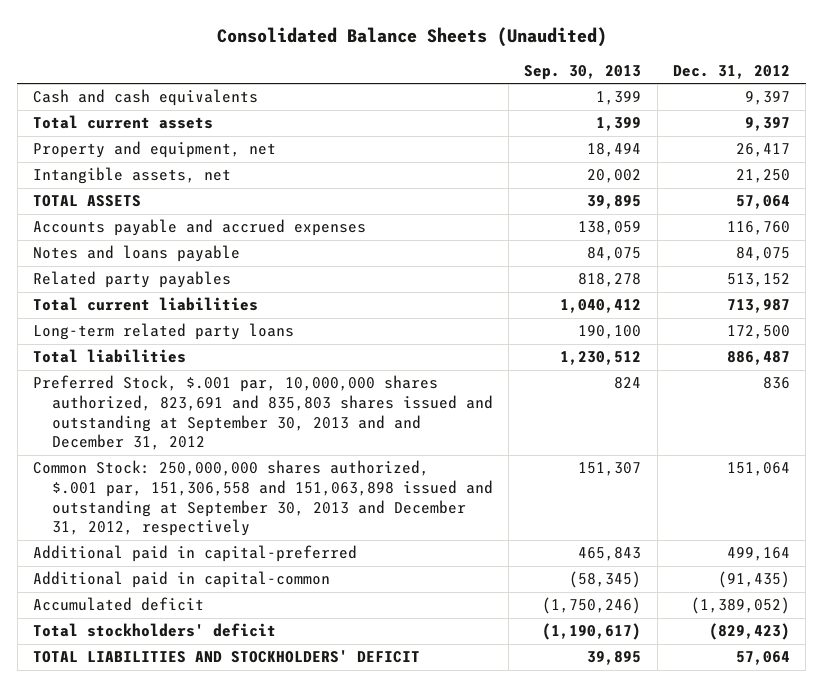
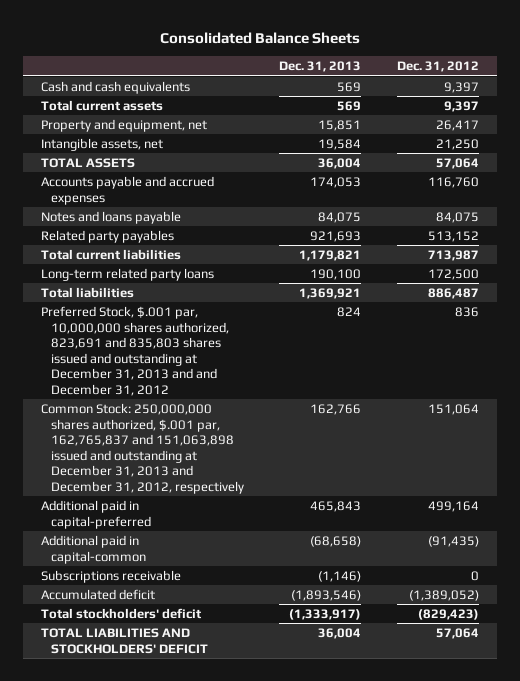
[216,26,607,47] Consolidated Balance Sheets (Unaudited) -> [160,32,361,45] Consolidated Balance Sheets
[524,64,642,80] Sep. 30, 2013 -> none
none -> [279,61,362,73] Dec. 31, 2013
[33,375,493,451] Preferred Stock, $.001 par, 10,000,000 shares authorized, 823,691 and 835,803 shares issued and outstanding at September 30, 2013 and and December 31, 2012 -> [40,305,229,396] Preferred Stock, $.001 par, 10,000,000 shares authorized, 823,691 and 835,803 shares issued and outstanding at December 31, 2013 and and December 31, 2012
[33,460,493,537] Common Stock: 250,000,000 shares authorized, $.001 par, 151,306,558 and 151,063,898 issued and outstanding at September 30, 2013 and December 31, 2012, respectively -> [40,402,244,494] Common Stock: 250,000,000 shares authorized, $.001 par, 162,765,837 and 151,063,898 issued and outstanding at December 31, 2013 and December 31, 2012, respectively
none -> [40,569,181,583] Subscriptions receivable

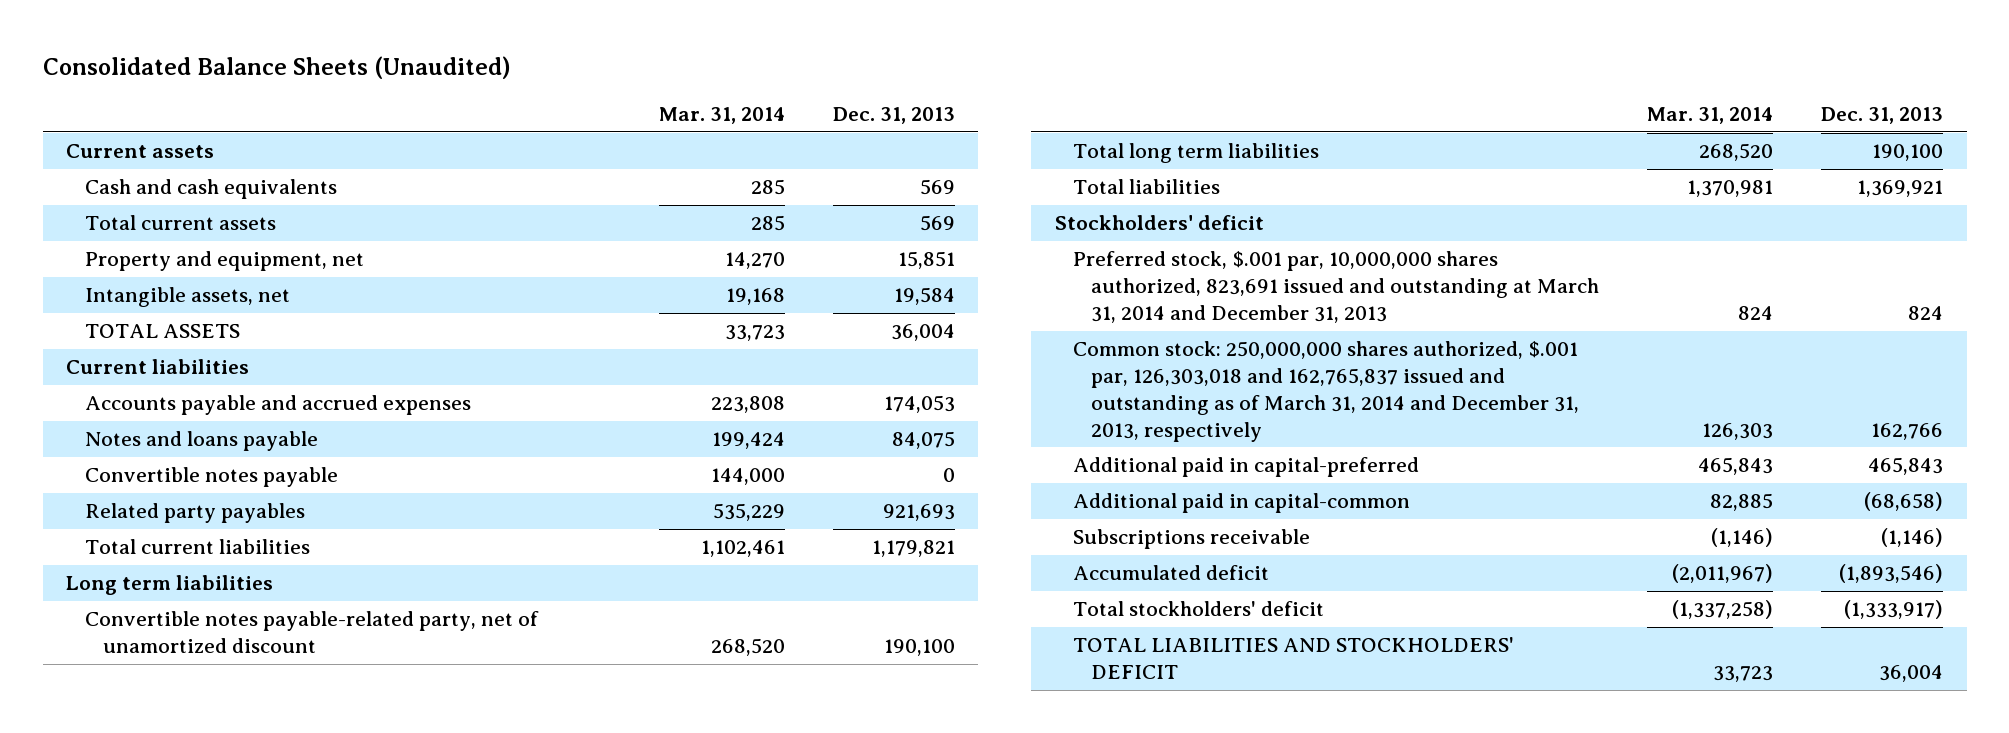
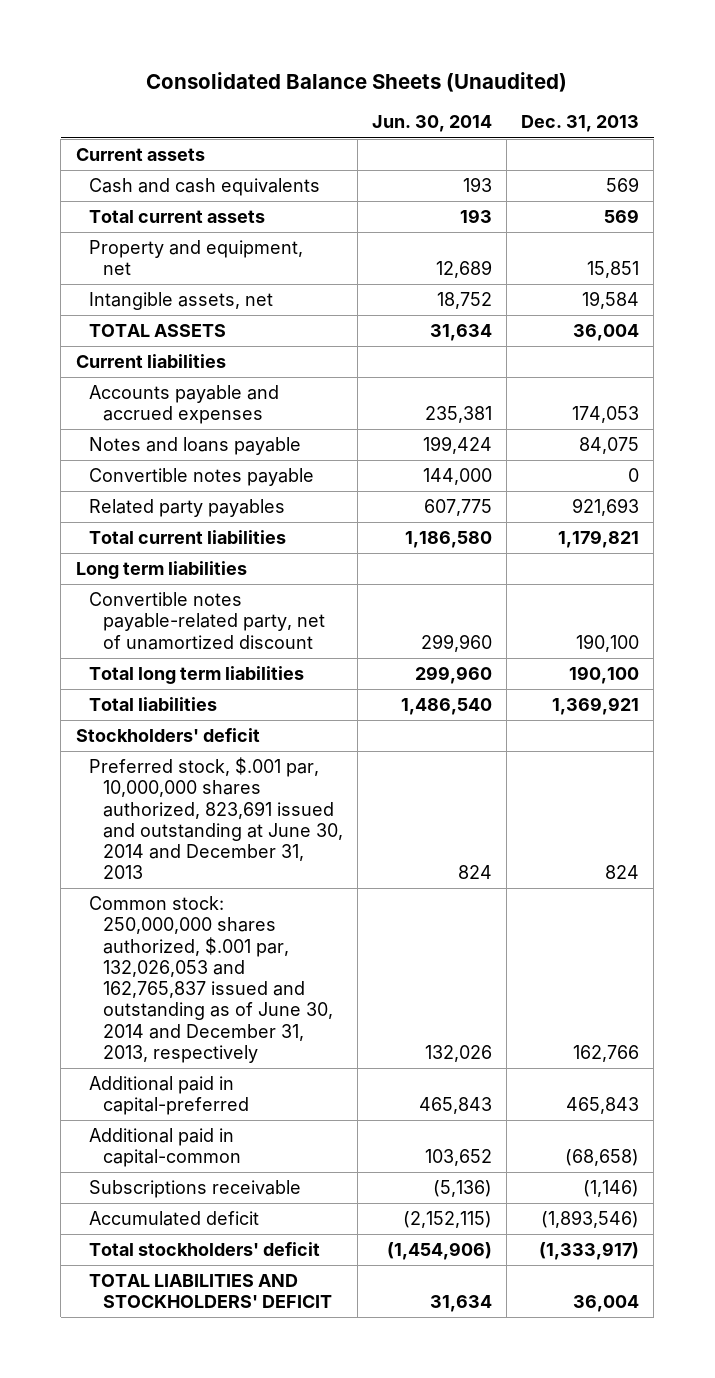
[658,107,785,125] Mar. 31, 2014 -> none
none -> [371,115,492,133] Jun. 30, 2014
[1072,251,1600,323] Preferred stock, $.001 par, 10,000,000 shares authorized, 823,691 issued and outstanding at March 31, 2014 and December 31, 2013 -> [89,757,343,880] Preferred stock, $.001 par, 10,000,000 shares authorized, 823,691 issued and outstanding at June 30, 2014 and December 31, 2013
[1072,341,1580,442] Common stock: 250,000,000 shares authorized, $.001 par, 126,303,018 and 162,765,837 issued and outstanding as of March 31, 2014 and December 31, 2013, respectively -> [89,896,333,1063] Common stock: 250,000,000 shares authorized, $.001 par, 132,026,053 and 162,765,837 issued and outstanding as of June 30, 2014 and December 31, 2013, respectively

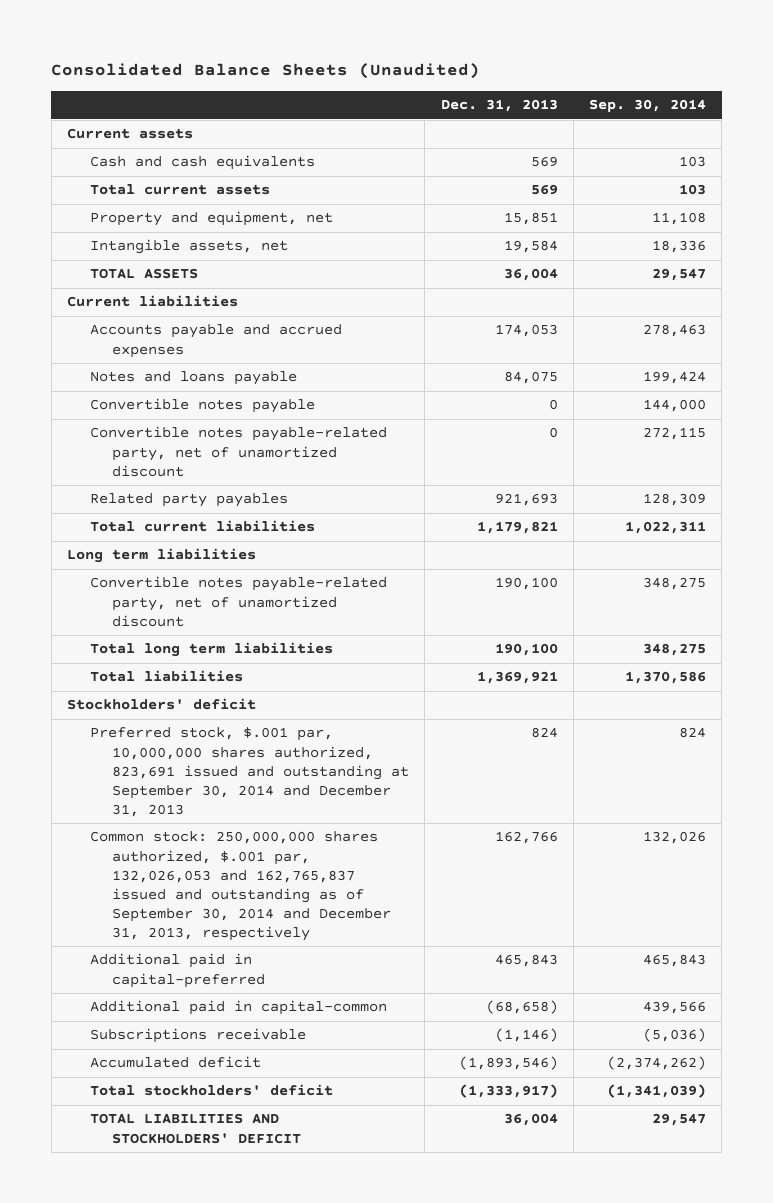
[371,115,492,133] Jun. 30, 2014 -> none
none -> [589,99,707,113] Sep. 30, 2014
none -> [89,426,387,477] Convertible notes payable-related party, net of unamortized discount
[89,757,343,880] Preferred stock, $.001 par, 10,000,000 shares authorized, 823,691 issued and outstanding at June 30, 2014 and December 31, 2013 -> [89,727,410,817] Preferred stock, $.001 par, 10,000,000 shares authorized, 823,691 issued and outstanding at September 30, 2014 and December 31, 2013
[89,896,333,1063] Common stock: 250,000,000 shares authorized, $.001 par, 132,026,053 and 162,765,837 issued and outstanding as of June 30, 2014 and December 31, 2013, respectively -> [89,831,392,941] Common stock: 250,000,000 shares authorized, $.001 par, 132,026,053 and 162,765,837 issued and outstanding as of September 30, 2014 and December 31, 2013, respectively

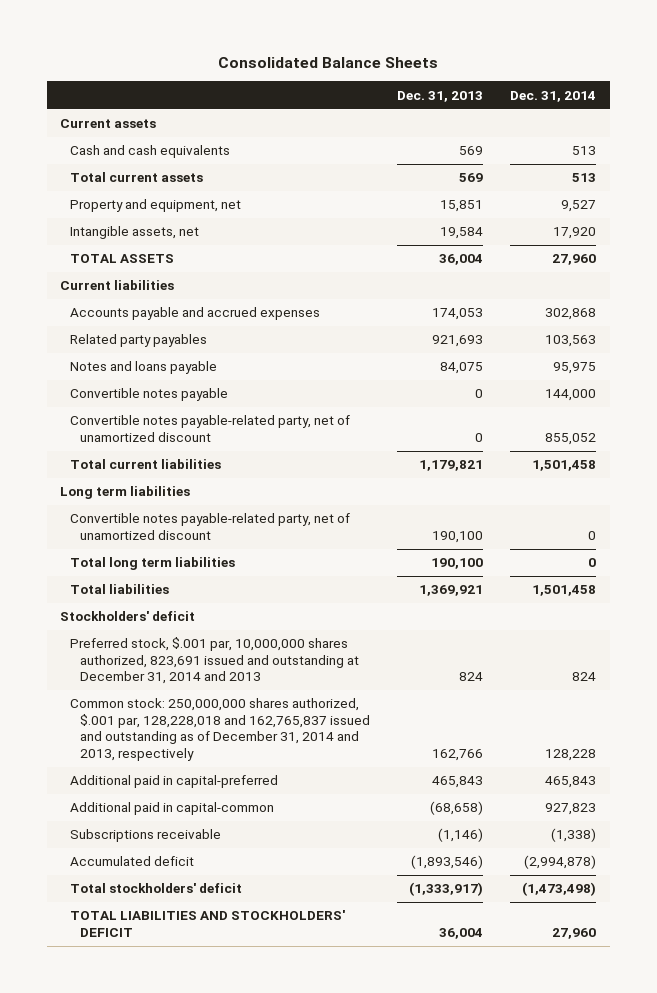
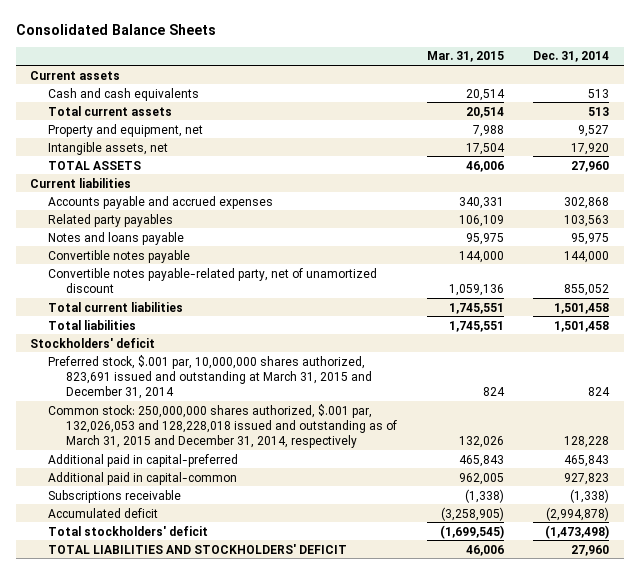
[397,90,484,102] Dec. 31, 2013 -> none
none -> [426,51,504,63] Mar. 31, 2015
[60,486,191,500] Long term liabilities -> none
[70,513,351,540] Convertible notes payable-related party, net of unamortized discount -> none
[70,557,236,571] Total long term liabilities -> none
[70,637,359,685] Preferred stock, $.001 par, 10,000,000 shares authorized, 823,691 issued and outstanding at December 31, 2014 and 2013 -> [48,354,373,400] Preferred stock, $.001 par, 10,000,000 shares authorized, 823,691 issued and outstanding at March 31, 2015 and December 31, 2014
[70,698,370,761] Common stock: 250,000,000 shares authorized, $.001 par, 128,228,018 and 162,765,837 issued and outstanding as of December 31, 2014 and 2013, respectively -> [48,403,398,449] Common stock: 250,000,000 shares authorized, $.001 par, 132,026,053 and 128,228,018 issued and outstanding as of March 31, 2015 and December 31, 2014, respectively

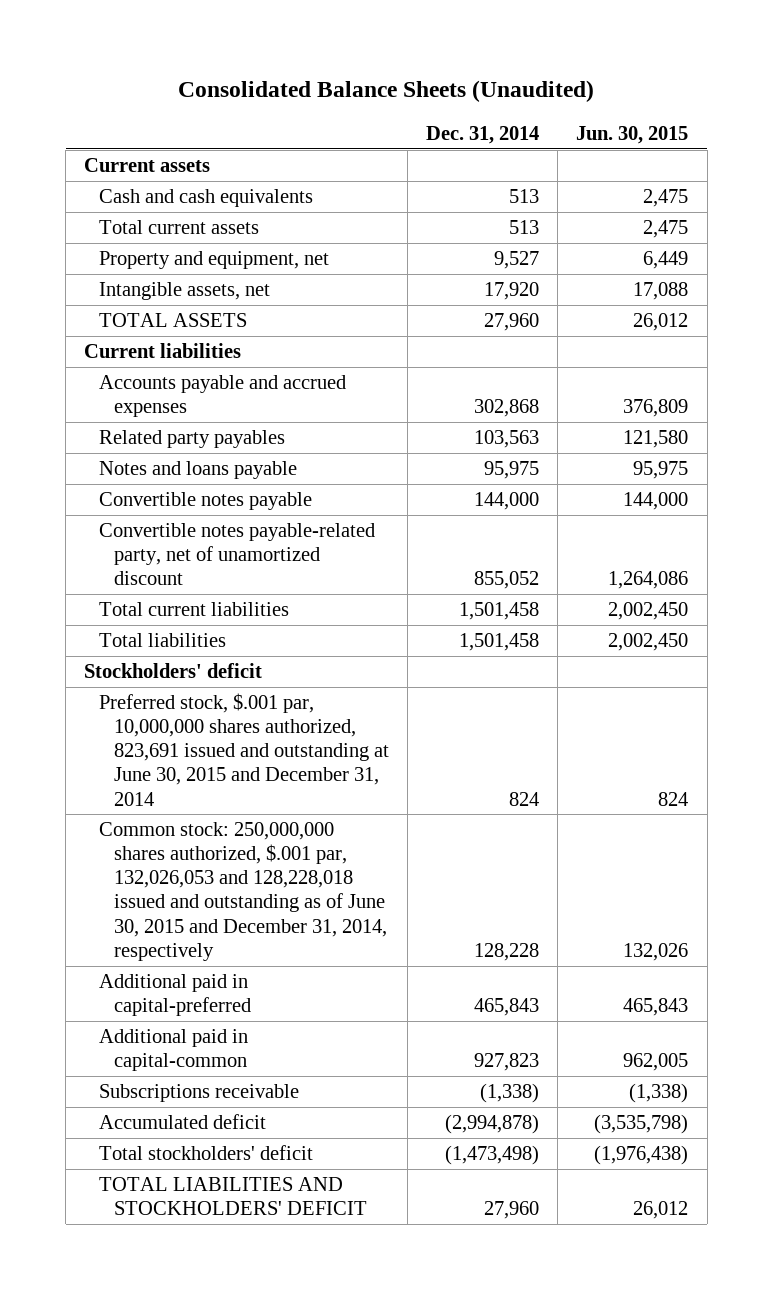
[15,23,216,35] Consolidated Balance Sheets -> [178,80,595,103] Consolidated Balance Sheets (Unaudited)
[426,51,504,63] Mar. 31, 2015 -> none
none -> [576,125,689,144] Jun. 30, 2015
[48,354,373,400] Preferred stock, $.001 par, 10,000,000 shares authorized, 823,691 issued and outstanding at March 31, 2015 and December 31, 2014 -> [99,693,389,806] Preferred stock, $.001 par, 10,000,000 shares authorized, 823,691 issued and outstanding at June 30, 2015 and December 31, 2014
[48,403,398,449] Common stock: 250,000,000 shares authorized, $.001 par, 132,026,053 and 128,228,018 issued and outstanding as of March 31, 2015 and December 31, 2014, respectively -> [99,822,387,961] Common stock: 250,000,000 shares authorized, $.001 par, 132,026,053 and 128,228,018 issued and outstanding as of June 30, 2015 and December 31, 2014, respectively

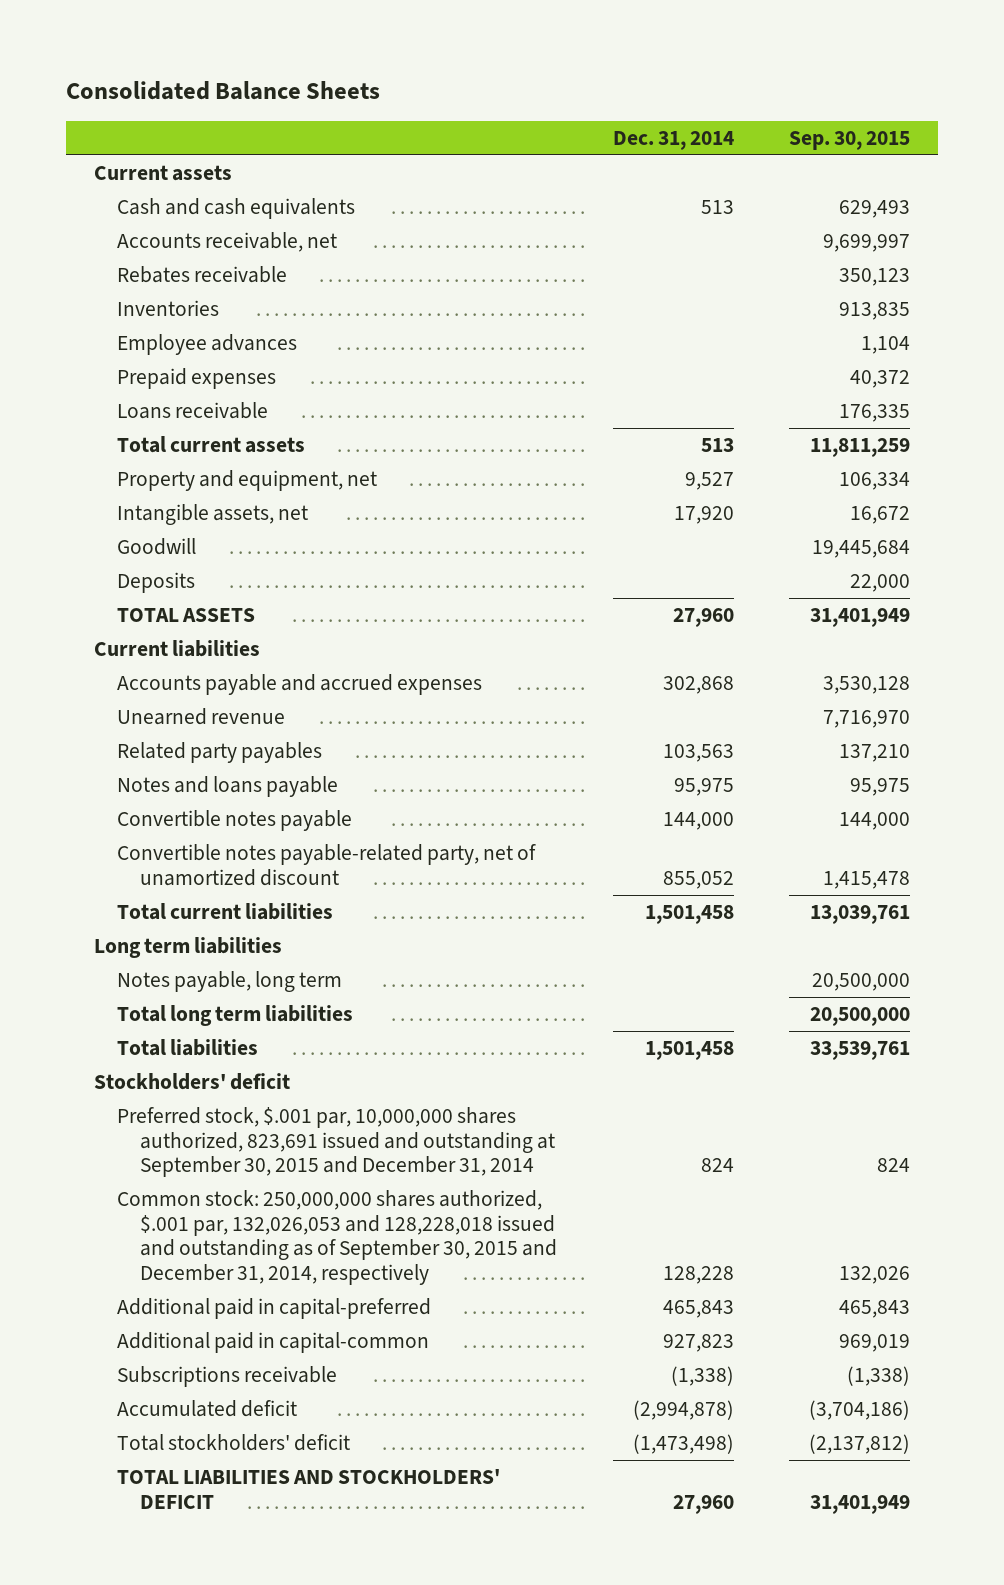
[178,80,595,103] Consolidated Balance Sheets (Unaudited) -> [66,81,381,101] Consolidated Balance Sheets
[576,125,689,144] Jun. 30, 2015 -> none
none -> [789,130,911,150] Sep. 30, 2015
none -> [116,232,337,253] Accounts receivable, net
none -> [116,266,287,284] Rebates receivable
none -> [116,300,219,317] Inventories
none -> [116,334,297,356] Employee advances
none -> [116,368,276,390] Prepaid expenses
none -> [116,402,268,420] Loans receivable
none -> [116,538,196,556] Goodwill
none -> [116,572,195,594] Deposits
none -> [116,708,285,726] Unearned revenue
none -> [93,937,282,959] Long term liabilities
none -> [116,971,342,993] Notes payable, long term
none -> [116,1005,353,1027] Total long term liabilities
[99,693,389,806] Preferred stock, $.001 par, 10,000,000 shares authorized, 823,691 issued and outstanding at June 30, 2015 and December 31, 2014 -> [116,1107,556,1178] Preferred stock, $.001 par, 10,000,000 shares authorized, 823,691 issued and outstanding at September 30, 2015 and December 31, 2014
[99,822,387,961] Common stock: 250,000,000 shares authorized, $.001 par, 132,026,053 and 128,228,018 issued and outstanding as of June 30, 2015 and December 31, 2014, respectively -> [116,1190,558,1286] Common stock: 250,000,000 shares authorized, $.001 par, 132,026,053 and 128,228,018 issued and outstanding as of September 30, 2015 and December 31, 2014, respectively

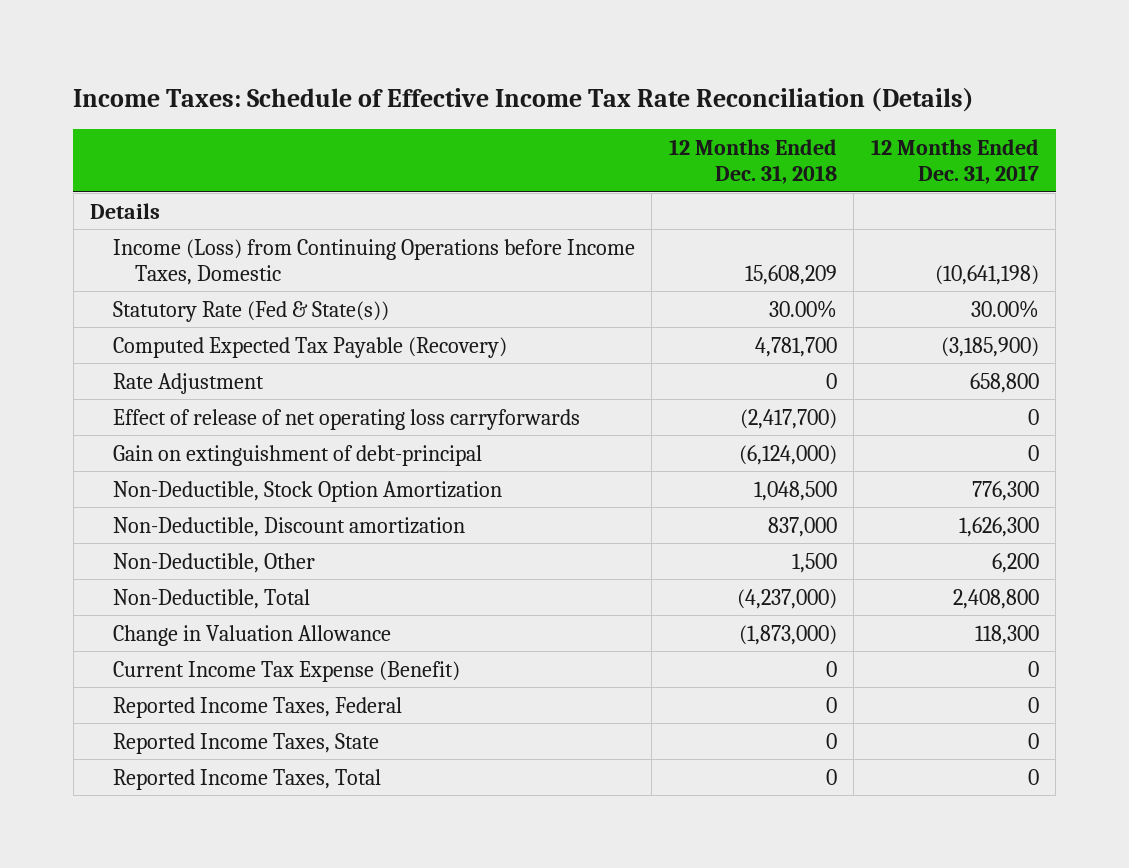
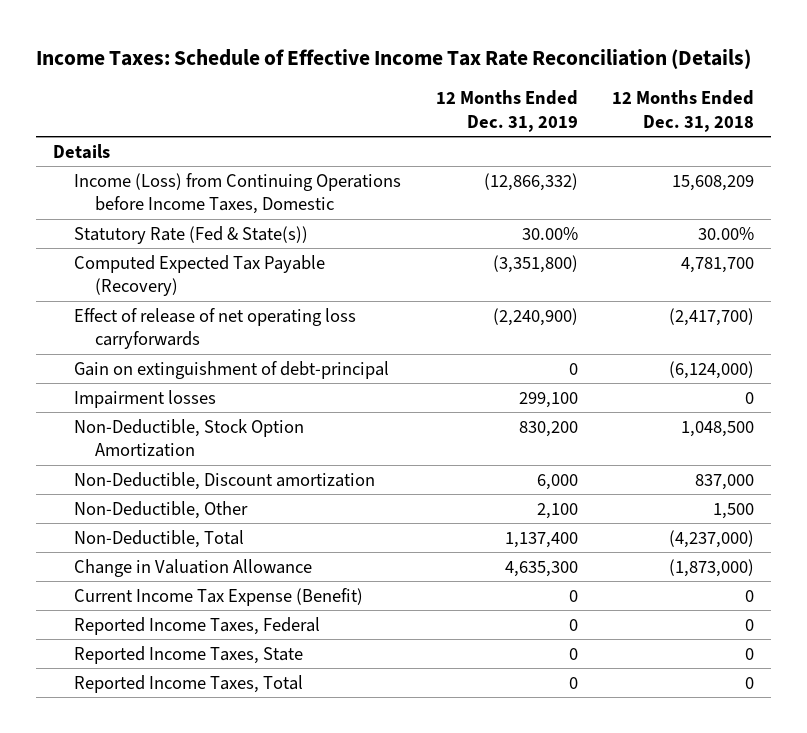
[870,139,1039,185] 12 Months Ended Dec. 31, 2017 -> none
none -> [435,90,578,132] 12 Months Ended Dec. 31, 2019
[112,372,264,394] Rate Adjustment -> none
none -> [73,389,216,408] Impairment losses

